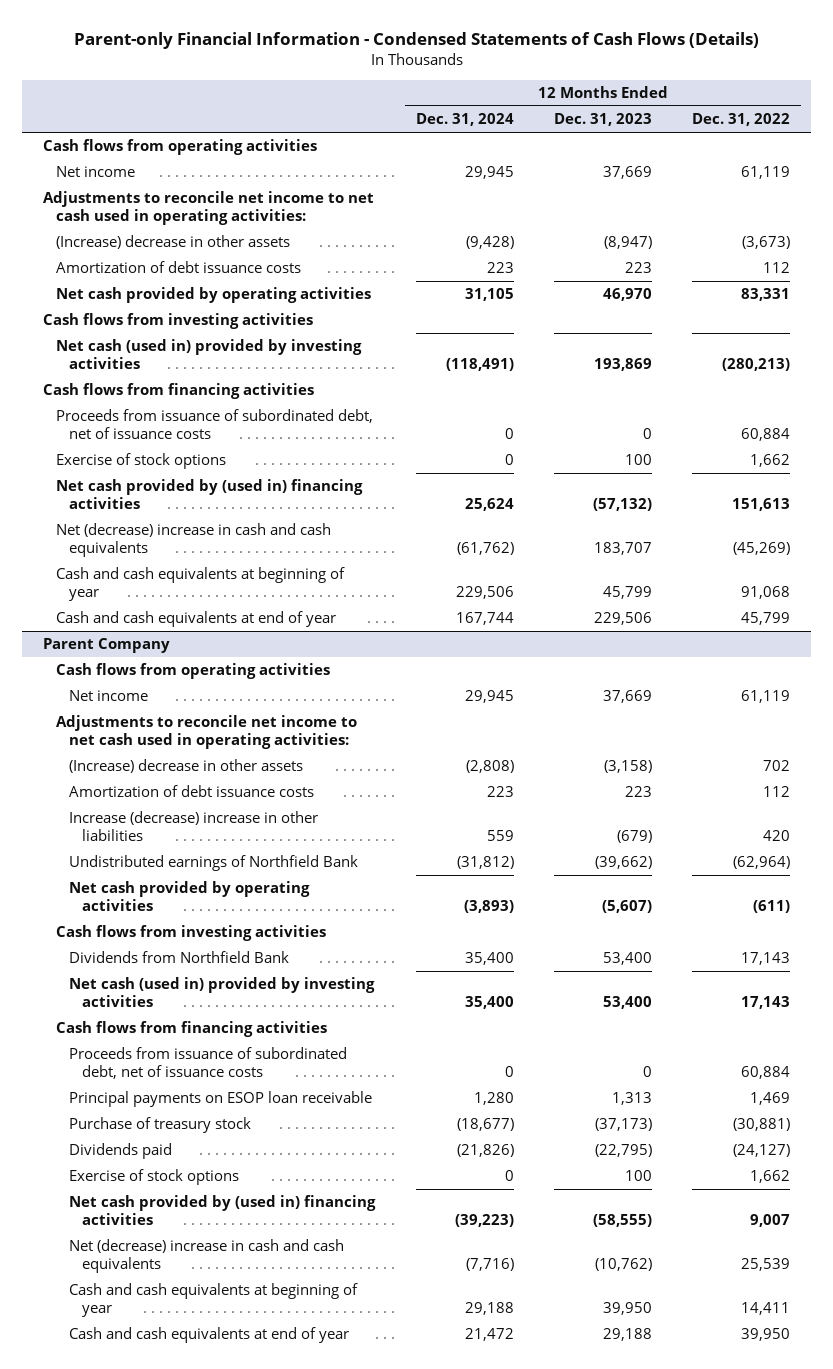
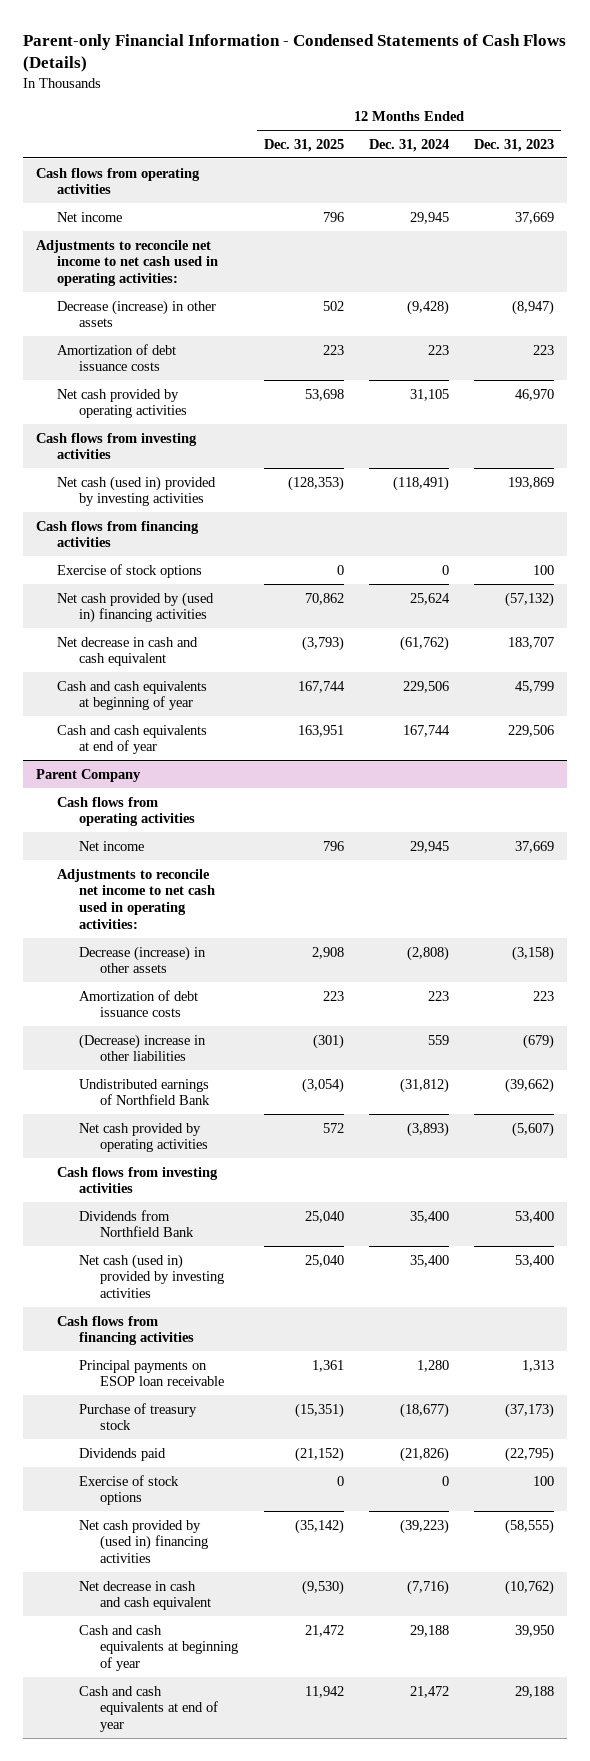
[692,113,791,127] Dec. 31, 2022 -> none
none -> [263,138,344,152] Dec. 31, 2025
[55,235,290,250] (Increase) decrease in other assets -> [57,299,217,328] Decrease (increase) in other assets
[55,409,373,440] Proceeds from issuance of subordinated debt, net of issuance costs -> none
[55,523,331,558] Net (decrease) increase in cash and cash equivalents -> [57,636,199,667] Net decrease in cash and cash equivalent
[69,759,304,774] (Increase) decrease in other assets -> [78,945,206,974] Decrease (increase) in other assets
[69,811,319,842] Increase (decrease) increase in other liabilities -> [78,1033,206,1062] (Decrease) increase in other liabilities
[69,1047,348,1080] Proceeds from issuance of subordinated debt, net of issuance costs -> none
[69,1239,345,1274] Net (decrease) increase in cash and cash equivalents -> [78,1580,212,1611] Net decrease in cash and cash equivalent

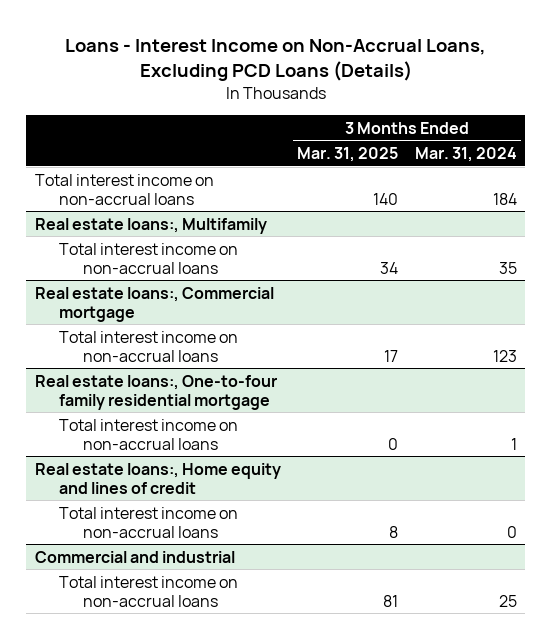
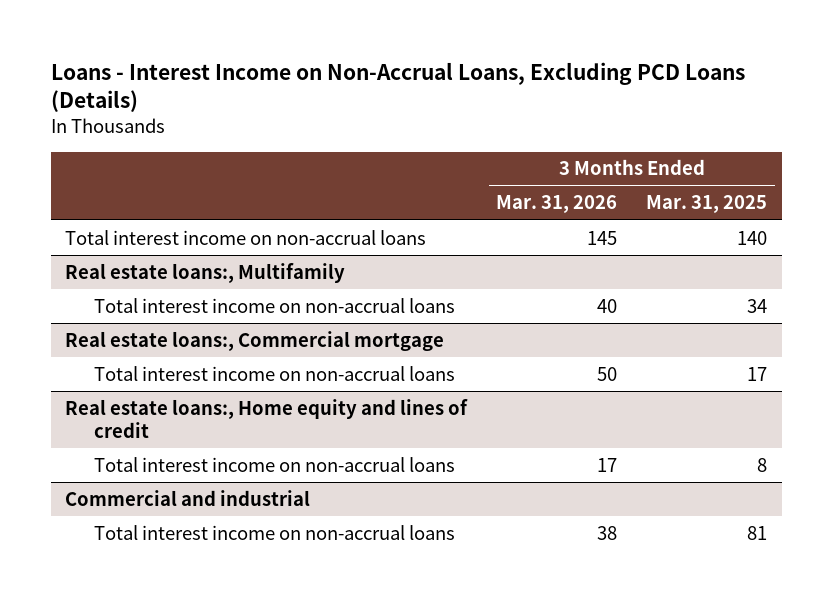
[414,146,517,162] Mar. 31, 2024 -> none
none -> [496,195,618,214] Mar. 31, 2026
[34,374,277,410] Real estate loans:, One-to-four family residential mortgage -> none
[58,418,238,450] Total interest income on non-accrual loans -> none

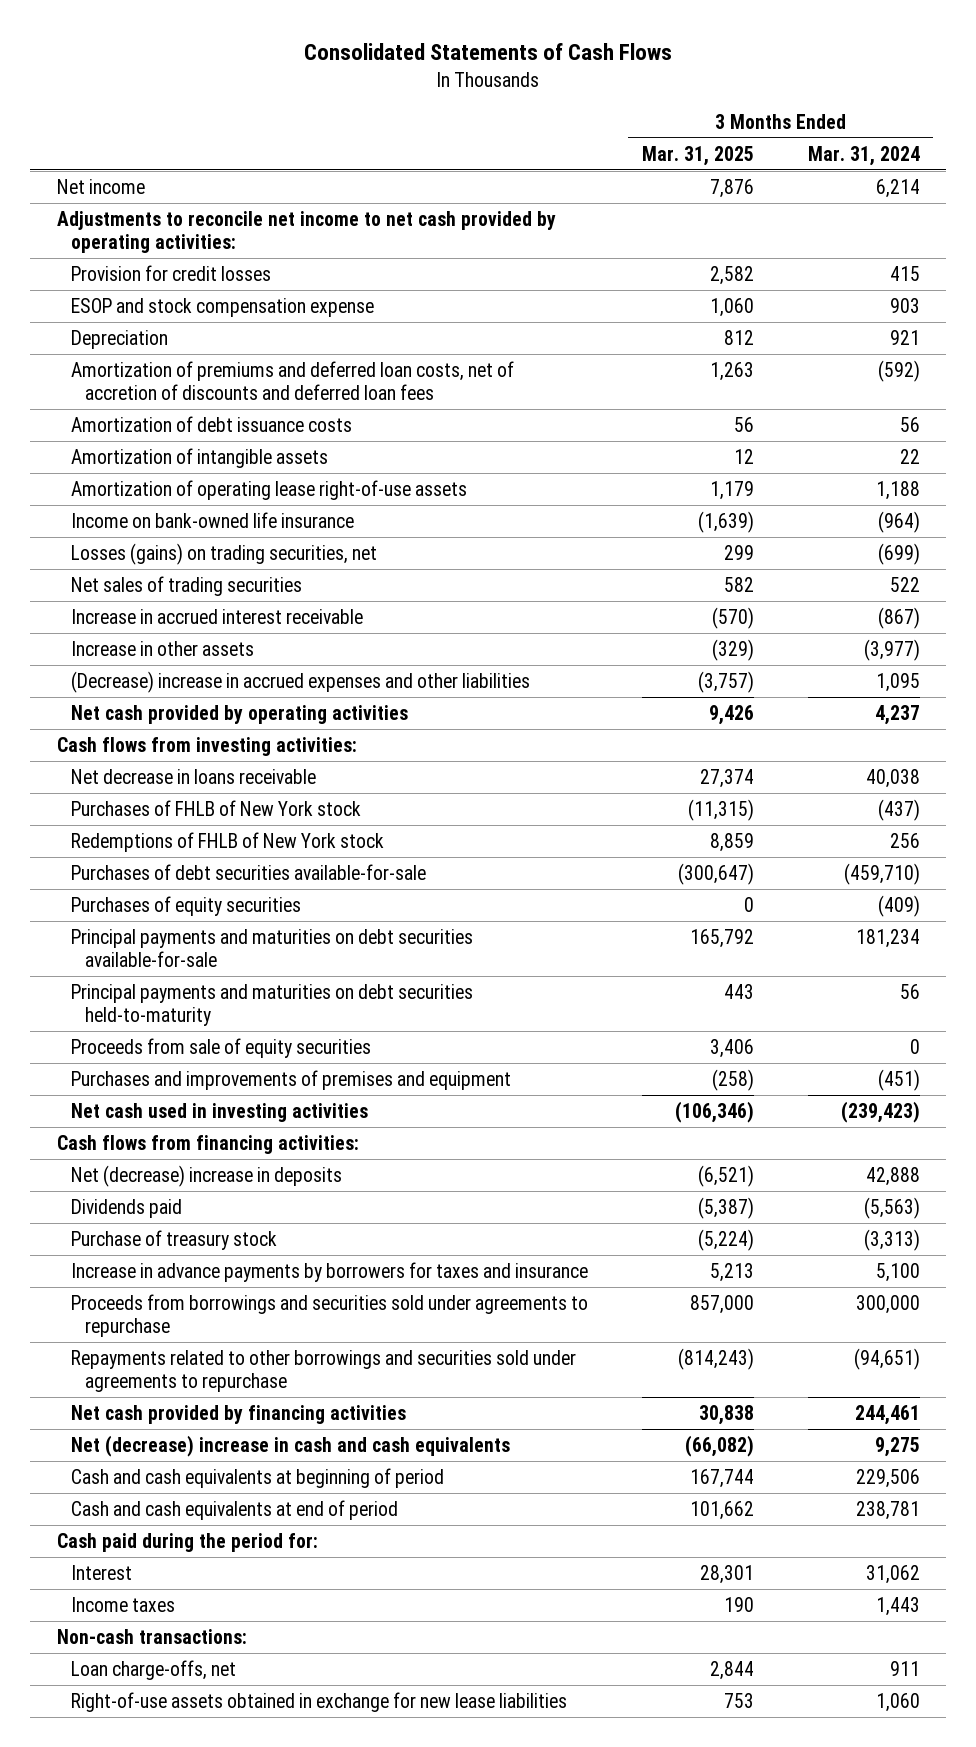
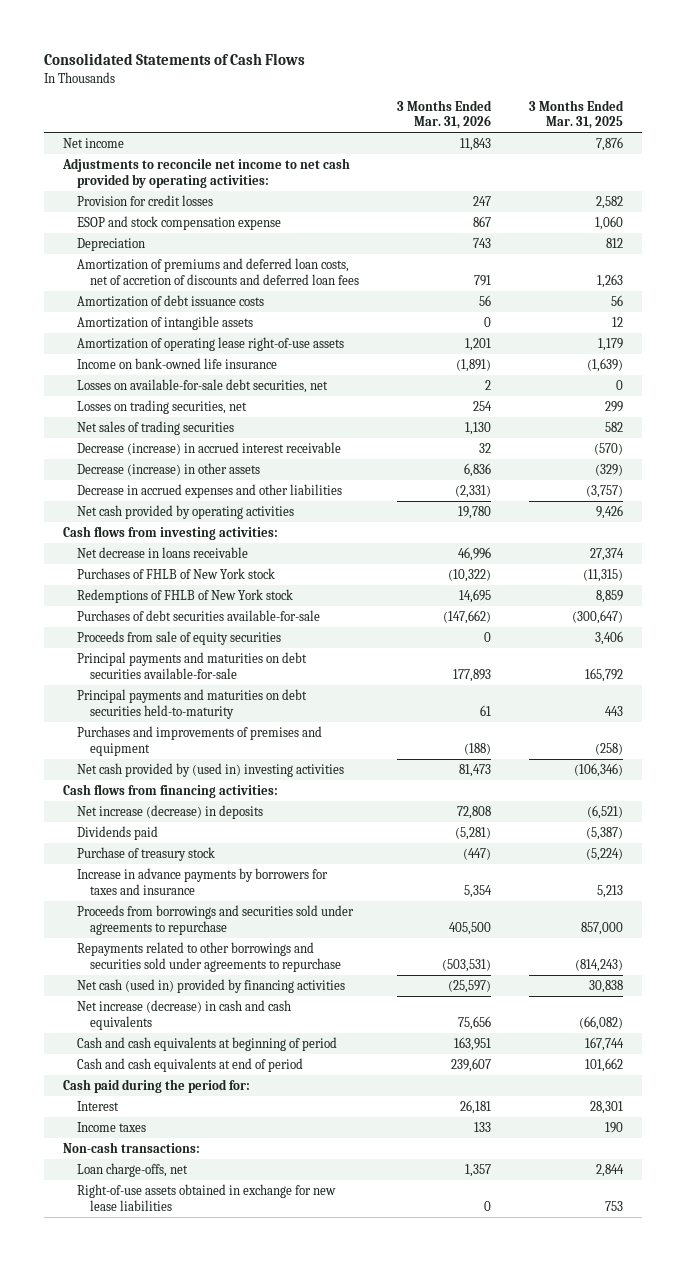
[807,145,920,166] Mar. 31, 2024 -> none
none -> [397,99,493,130] 3 Months Ended Mar. 31, 2026
none -> [76,378,328,393] Losses on available-for-sale debt securities, net
[71,542,378,565] Losses (gains) on trading securities, net -> [76,399,247,414] Losses on trading securities, net
[71,608,364,624] Increase in accrued interest receivable -> [76,441,341,455] Decrease (increase) in accrued interest receivable
[71,640,255,656] Increase in other assets -> [76,462,260,476] Decrease (increase) in other assets
[71,670,531,693] (Decrease) increase in accrued expenses and other liabilities -> [76,483,342,498] Decrease in accrued expenses and other liabilities
[71,895,302,916] Purchases of equity securities -> none
[71,1037,372,1058] Proceeds from sale of equity securities -> [76,630,281,645] Proceeds from sale of equity securities
[71,1102,369,1122] Net cash used in investing activities -> [76,762,344,777] Net cash provided by (used in) investing activities
[71,1164,343,1187] Net (decrease) increase in deposits -> [76,804,263,819] Net increase (decrease) in deposits
[71,1404,407,1424] Net cash provided by financing activities -> [76,978,345,993] Net cash (used in) provided by financing activities
[71,1434,511,1457] Net (decrease) increase in cash and cash equivalents -> [76,999,291,1030] Net increase (decrease) in cash and cash equivalents

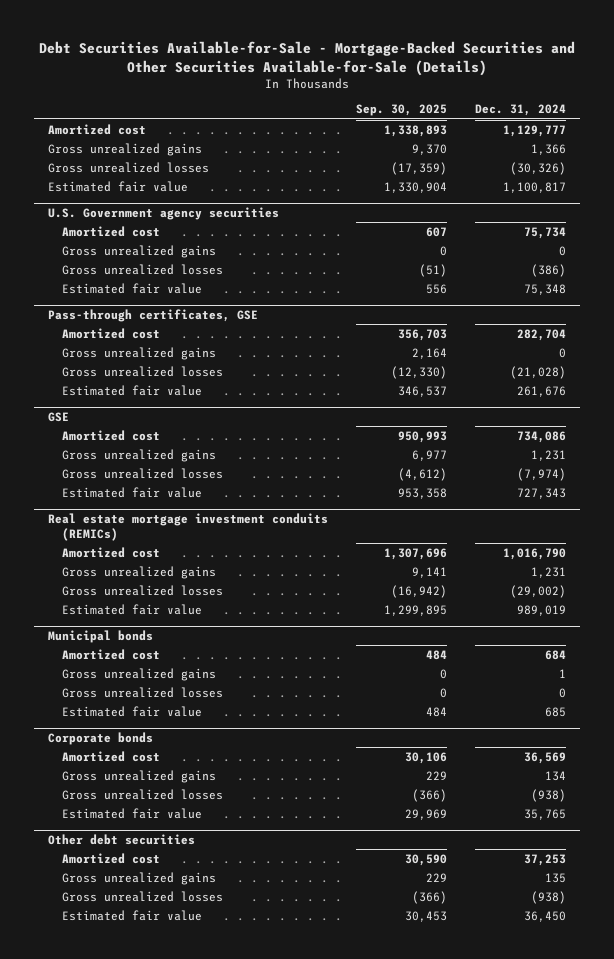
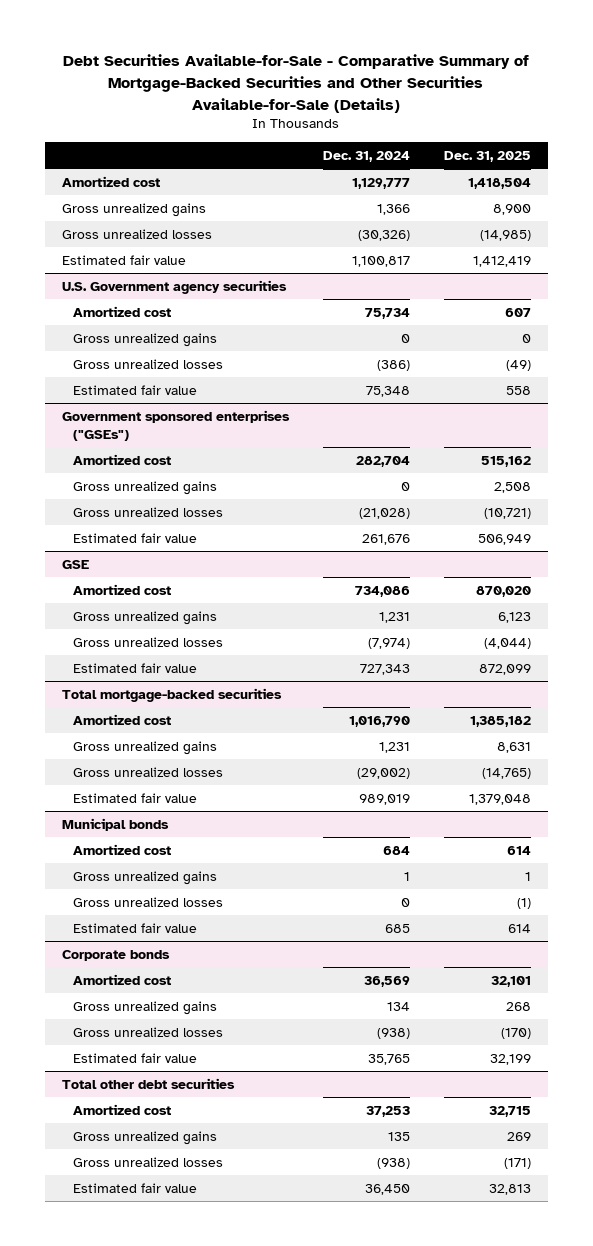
[39,40,576,76] Debt Securities Available-for-Sale - Mortgage-Backed Securities and Other Securities Available-for-Sale (Details) -> [63,54,530,113] Debt Securities Available-for-Sale - Comparative Summary of Mortgage-Backed Securities and Other Securities Available-for-Sale (Details)
[356,104,448,117] Sep. 30, 2025 -> none
none -> [443,151,531,163] Dec. 31, 2025
[48,309,259,323] Pass-through certificates, GSE -> [61,409,290,441] Government sponsored enterprises ("GSEs")
[48,513,329,542] Real estate mortgage investment conduits (REMICs) -> [61,687,282,702] Total mortgage-backed securities
[48,834,196,846] Other debt securities -> [61,1077,235,1089] Total other debt securities

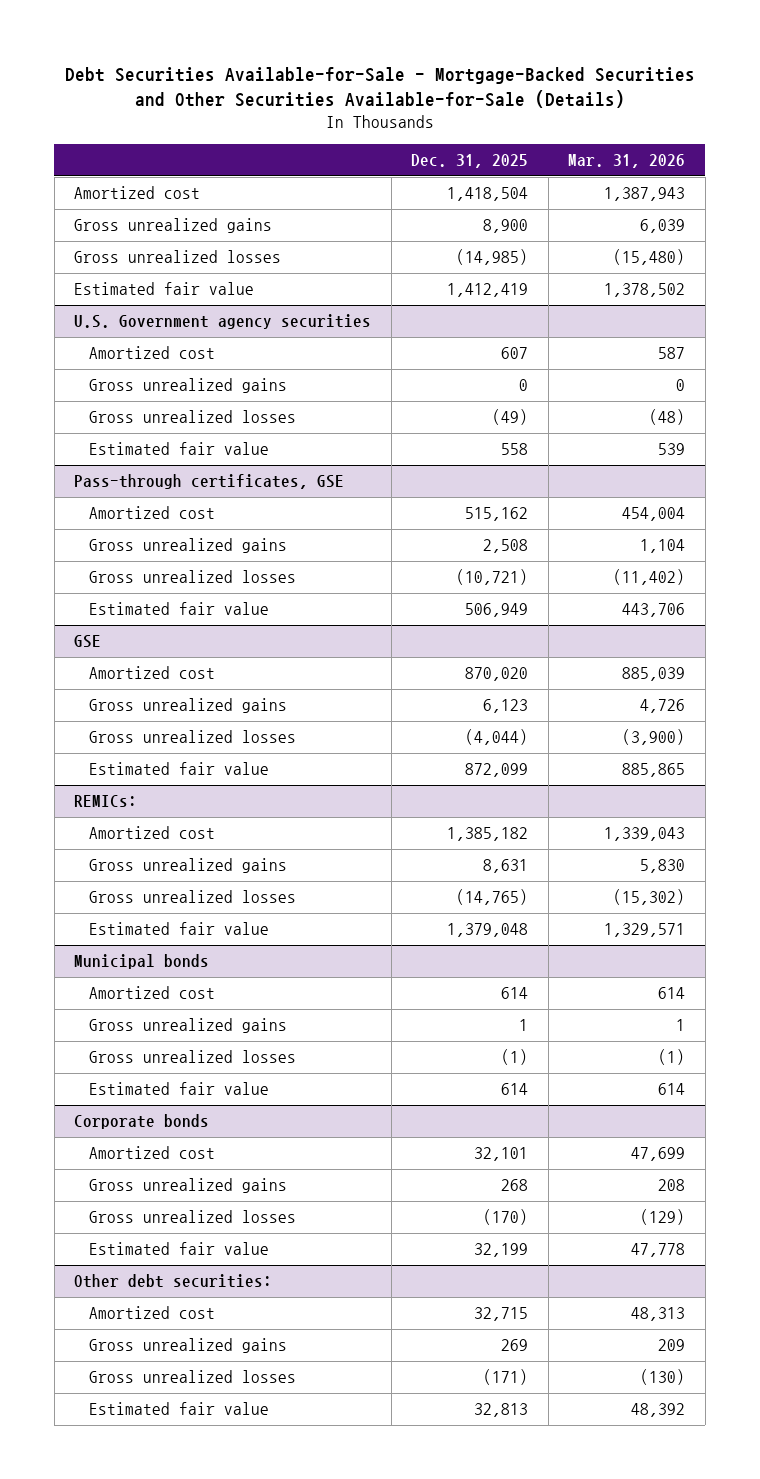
[63,54,530,113] Debt Securities Available-for-Sale - Comparative Summary of Mortgage-Backed Securities and Other Securities Available-for-Sale (Details) -> [64,66,695,109] Debt Securities Available-for-Sale - Mortgage-Backed Securities and Other Securities Available-for-Sale (Details)
[322,151,410,163] Dec. 31, 2024 -> none
none -> [568,154,686,169] Mar. 31, 2026
[61,409,290,441] Government sponsored enterprises ("GSEs") -> [74,474,345,490] Pass-through certificates, GSE
[61,687,282,702] Total mortgage-backed securities -> [74,795,138,808] REMICs:
[61,1077,235,1089] Total other debt securities -> [74,1274,273,1289] Other debt securities:

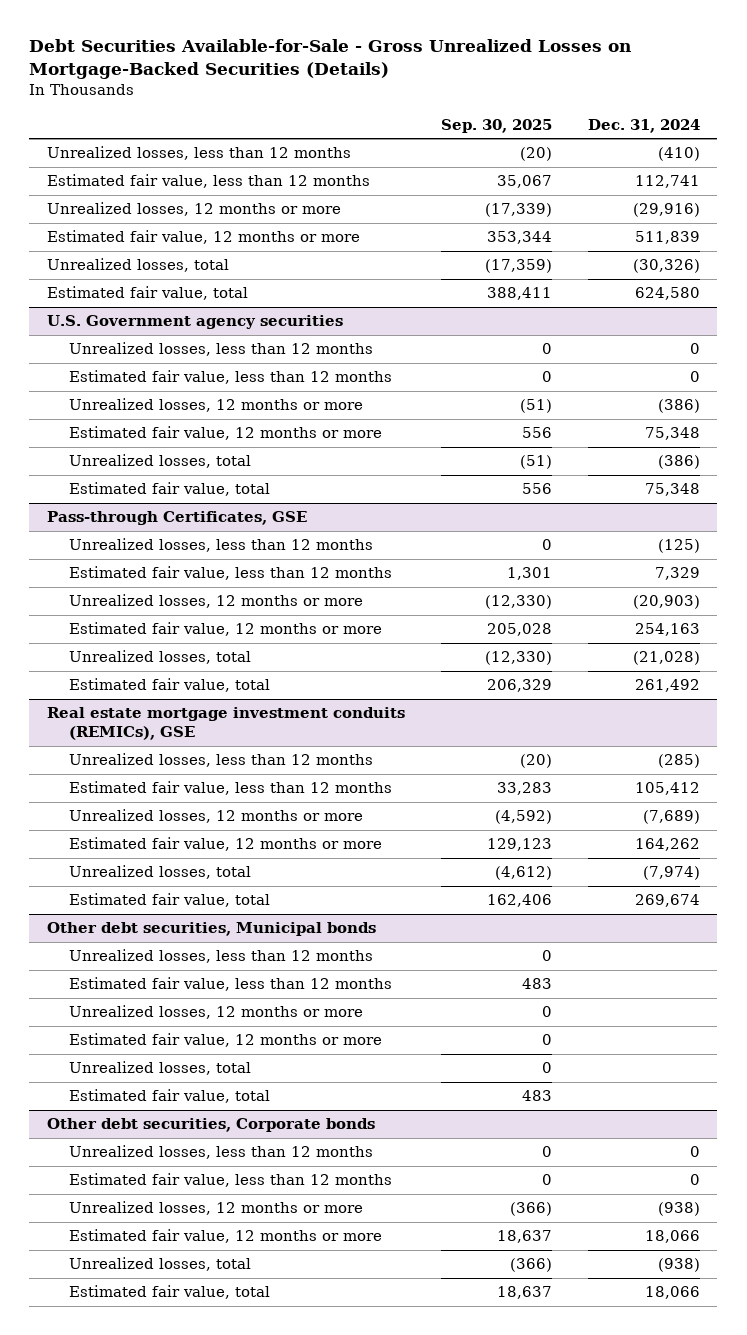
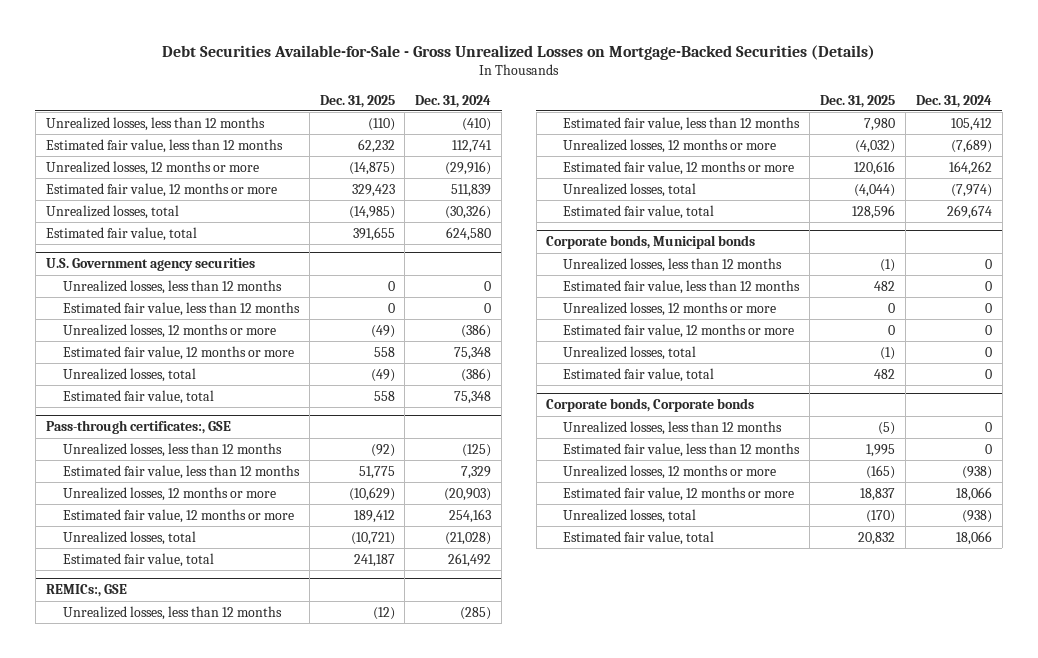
[440,118,552,133] Sep. 30, 2025 -> none
none -> [319,94,395,108] Dec. 31, 2025
[46,511,307,526] Pass-through Certificates, GSE -> [45,420,231,435] Pass-through certificates:, GSE
[46,707,405,741] Real estate mortgage investment conduits (REMICs), GSE -> none
none -> [45,584,127,598] REMICs:, GSE
[46,922,376,937] Other debt securities, Municipal bonds -> none
[69,949,374,964] Unrealized losses, less than 12 months -> none
[69,977,393,992] Estimated fair value, less than 12 months -> none
[69,1005,364,1020] Unrealized losses, 12 months or more -> none
[69,1033,383,1048] Estimated fair value, 12 months or more -> none
[69,1061,252,1076] Unrealized losses, total -> none
[69,1089,271,1104] Estimated fair value, total -> none
[46,1118,375,1133] Other debt securities, Corporate bonds -> none
none -> [546,235,756,250] Corporate bonds, Municipal bonds
none -> [563,301,777,316] Unrealized losses, 12 months or more
none -> [563,323,795,338] Estimated fair value, 12 months or more
none -> [563,345,697,360] Unrealized losses, total
none -> [563,367,715,382] Estimated fair value, total
none -> [546,398,755,413] Corporate bonds, Corporate bonds
none -> [563,420,783,435] Unrealized losses, less than 12 months
none -> [563,442,801,457] Estimated fair value, less than 12 months

